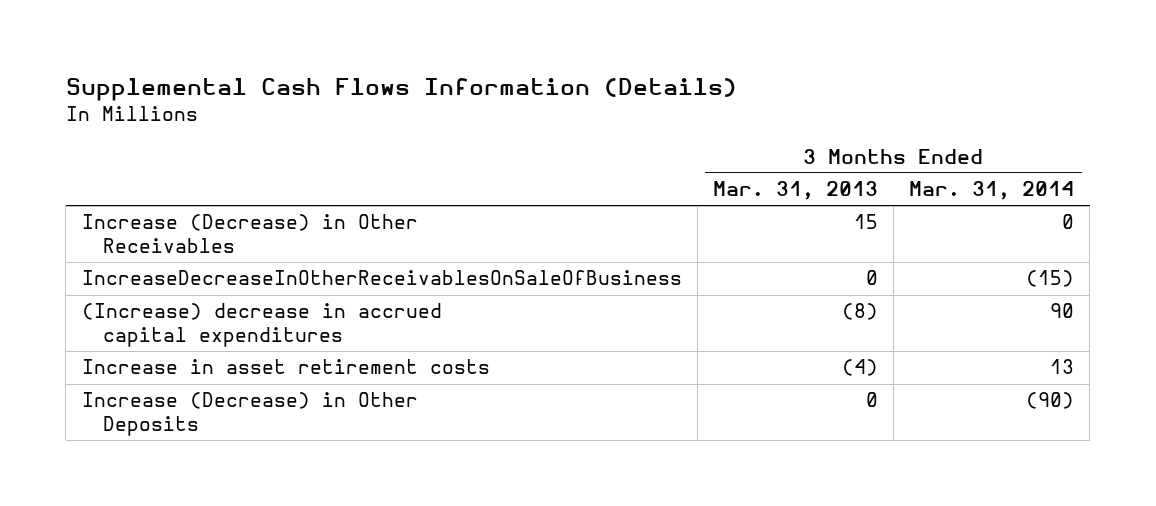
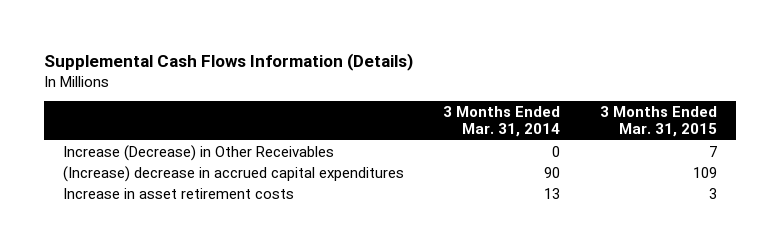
[712,181,878,201] Mar. 31, 2013 -> none
none -> [599,106,717,138] 3 Months Ended Mar. 31, 2015
[81,270,682,286] IncreaseDecreaseInOtherReceivablesOnSaleOfBusiness -> none
[81,392,418,437] Increase (Decrease) in Other Deposits -> none

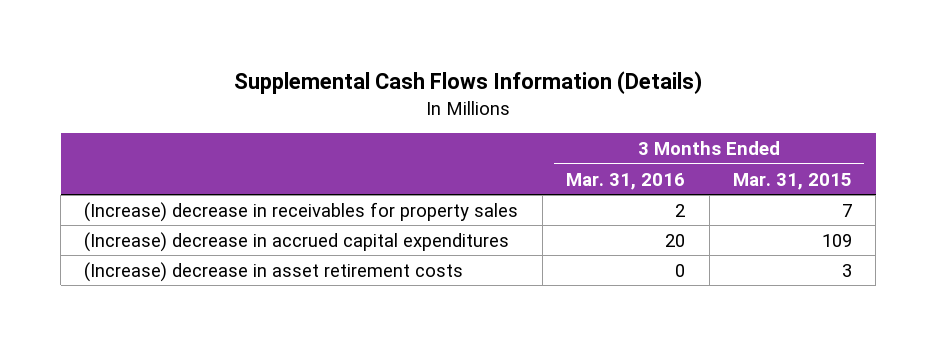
[443,106,561,138] 3 Months Ended Mar. 31, 2014 -> none
none -> [566,172,686,190] Mar. 31, 2016
[63,144,335,161] Increase (Decrease) in Other Receivables -> [84,201,519,222] (Increase) decrease in receivables for property sales
[63,187,295,199] Increase in asset retirement costs -> [84,261,464,282] (Increase) decrease in asset retirement costs

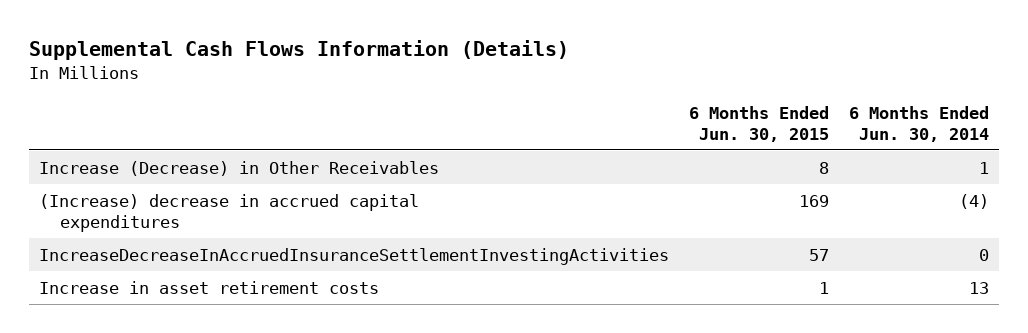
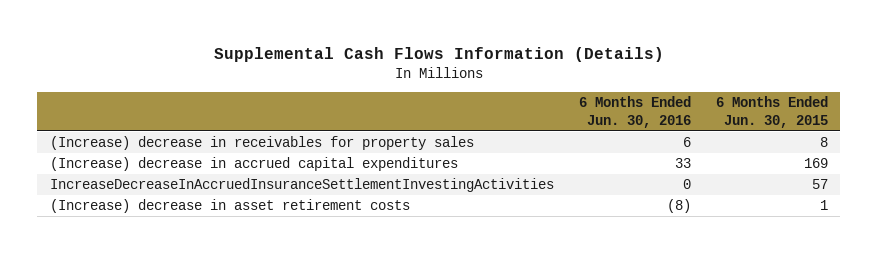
[849,105,990,142] 6 Months Ended Jun. 30, 2014 -> none
none -> [578,96,691,128] 6 Months Ended Jun. 30, 2016
[39,160,440,176] Increase (Decrease) in Other Receivables -> [49,136,474,151] (Increase) decrease in receivables for property sales
[39,280,380,294] Increase in asset retirement costs -> [49,199,410,214] (Increase) decrease in asset retirement costs

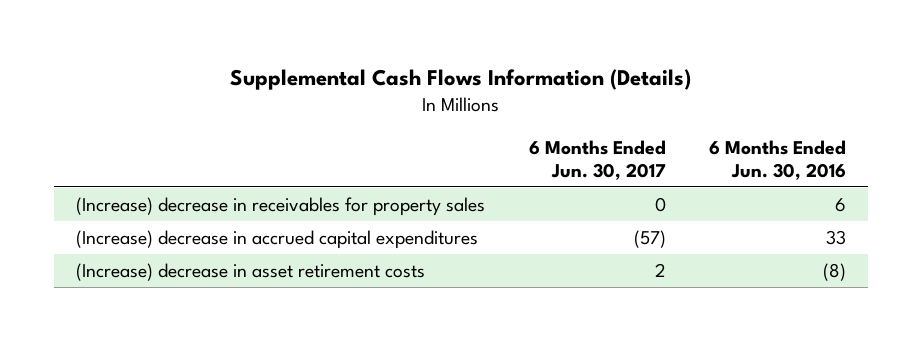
[715,96,828,128] 6 Months Ended Jun. 30, 2015 -> none
none -> [528,139,666,180] 6 Months Ended Jun. 30, 2017
[49,178,554,193] IncreaseDecreaseInAccruedInsuranceSettlementInvestingActivities -> none

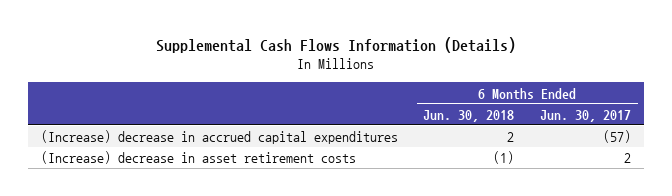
[709,139,847,180] 6 Months Ended Jun. 30, 2016 -> none
none -> [423,109,515,122] Jun. 30, 2018
[76,196,486,216] (Increase) decrease in receivables for property sales -> none

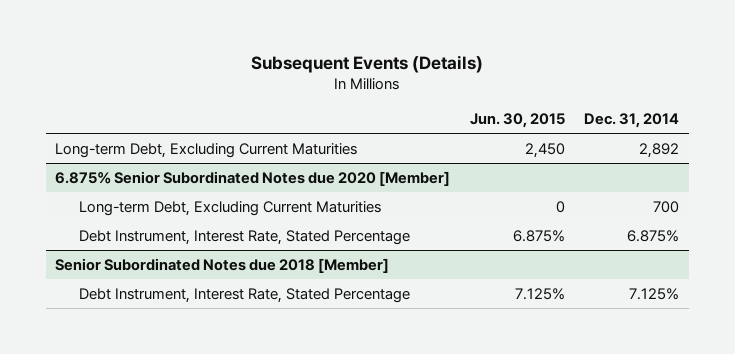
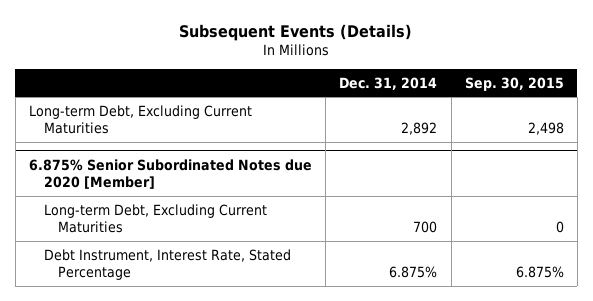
[469,113,565,129] Jun. 30, 2015 -> none
none -> [464,76,564,91] Sep. 30, 2015
[55,257,390,273] Senior Subordinated Notes due 2018 [Member] -> none
[79,287,411,303] Debt Instrument, Interest Rate, Stated Percentage -> none

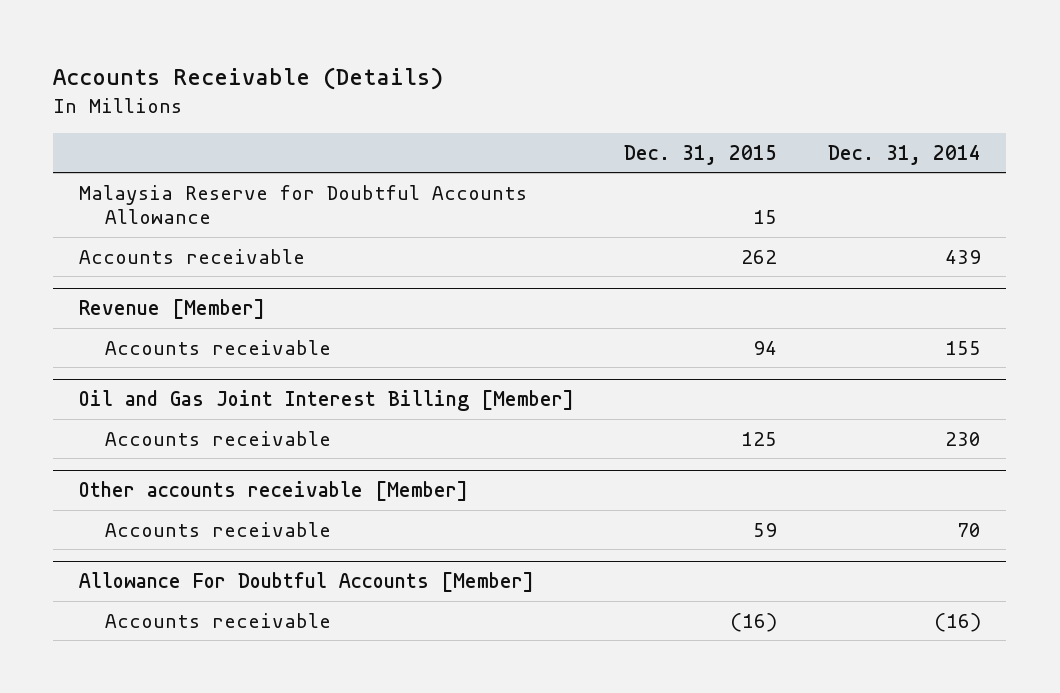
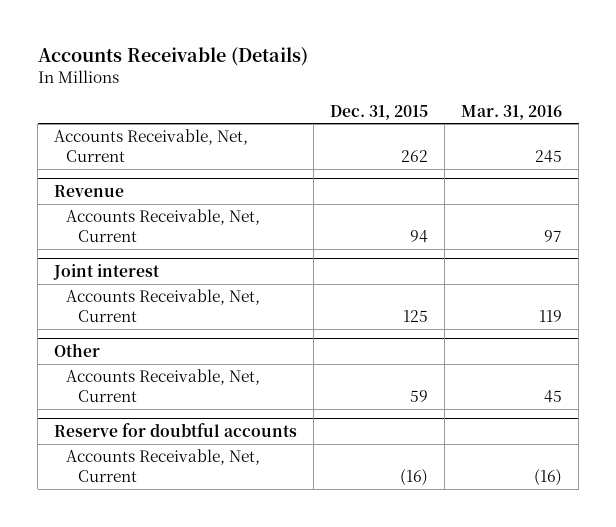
[828,144,982,165] Dec. 31, 2014 -> none
none -> [461,104,563,120] Mar. 31, 2016
[78,184,527,225] Malaysia Reserve for Doubtful Accounts Allowance -> none
[78,248,305,264] Accounts receivable -> [54,129,249,162] Accounts Receivable, Net, Current
[78,298,265,319] Revenue [Member] -> [54,185,125,198] Revenue
[105,339,332,355] Accounts receivable -> [66,209,261,242] Accounts Receivable, Net, Current
[78,389,574,411] Oil and Gas Joint Interest Billing [Member] -> [53,264,161,281] Joint interest
[105,430,332,446] Accounts receivable -> [66,289,261,322] Accounts Receivable, Net, Current
[78,480,468,501] Other accounts receivable [Member] -> [54,343,101,358] Other
[105,521,332,537] Accounts receivable -> [66,369,261,402] Accounts Receivable, Net, Current
[78,571,534,592] Allowance For Doubtful Accounts [Member] -> [54,423,298,438] Reserve for doubtful accounts
[105,612,332,628] Accounts receivable -> [66,449,261,482] Accounts Receivable, Net, Current

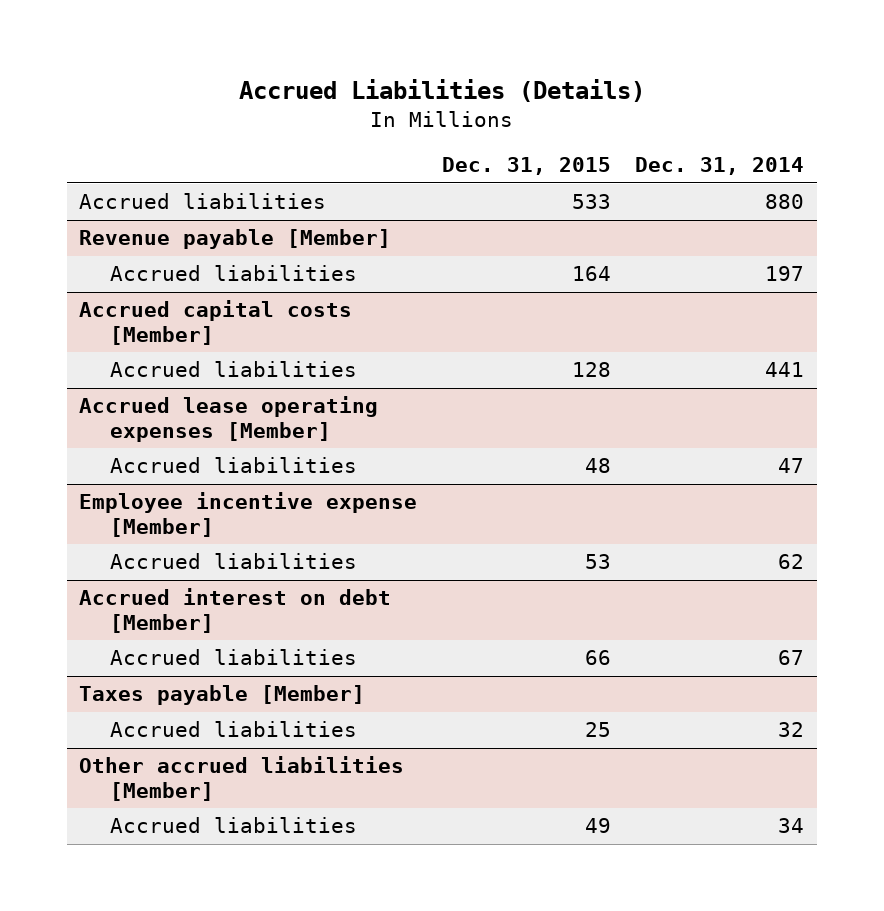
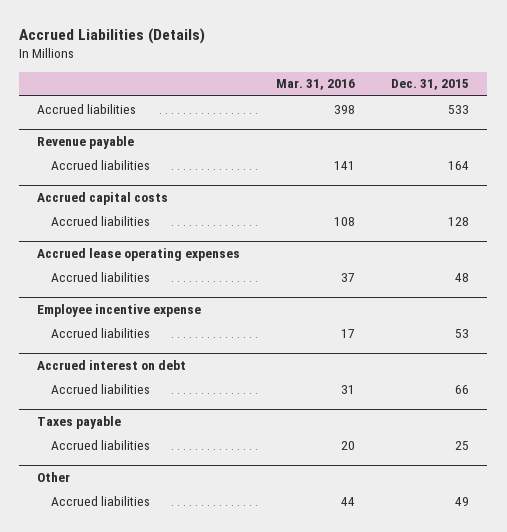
[635,157,805,176] Dec. 31, 2014 -> none
none -> [276,79,356,91] Mar. 31, 2016
[79,229,392,250] Revenue payable [Member] -> [37,135,135,149] Revenue payable
[79,300,353,345] Accrued capital costs [Member] -> [37,191,169,205] Accrued capital costs
[79,396,379,442] Accrued lease operating expenses [Member] -> [37,247,241,261] Accrued lease operating expenses
[79,492,418,537] Employee incentive expense [Member] -> [37,303,202,317] Employee incentive expense
[79,588,392,633] Accrued interest on debt [Member] -> [37,359,187,370] Accrued interest on debt
[79,685,366,706] Taxes payable [Member] -> [37,415,122,429] Taxes payable
[79,756,405,801] Other accrued liabilities [Member] -> [37,471,71,482] Other

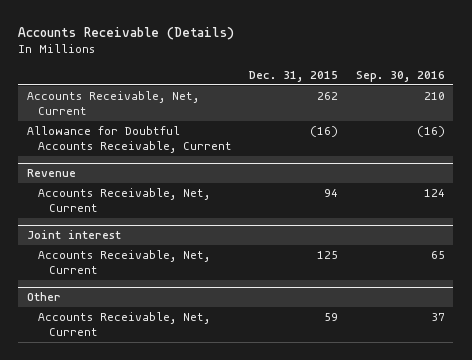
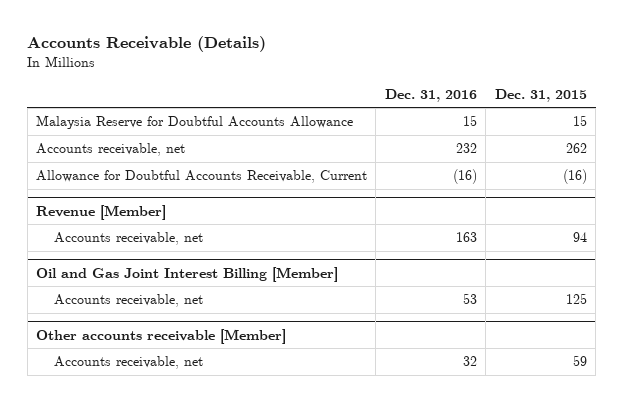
[355,70,445,82] Sep. 30, 2016 -> none
none -> [384,88,477,102] Dec. 31, 2016
none -> [36,115,354,130] Malaysia Reserve for Doubtful Accounts Allowance
[27,91,200,115] Accounts Receivable, Net, Current -> [36,143,186,157] Accounts receivable, net
[27,169,77,178] Revenue -> [36,204,167,220] Revenue [Member]
[37,188,210,212] Accounts Receivable, Net, Current -> [54,232,204,246] Accounts receivable, net
[27,230,122,240] Joint interest -> [36,266,339,282] Oil and Gas Joint Interest Billing [Member]
[37,250,210,274] Accounts Receivable, Net, Current -> [54,294,204,308] Accounts receivable, net
[27,292,62,302] Other -> [36,328,287,344] Other accounts receivable [Member]
[37,312,210,336] Accounts Receivable, Net, Current -> [54,356,204,370] Accounts receivable, net

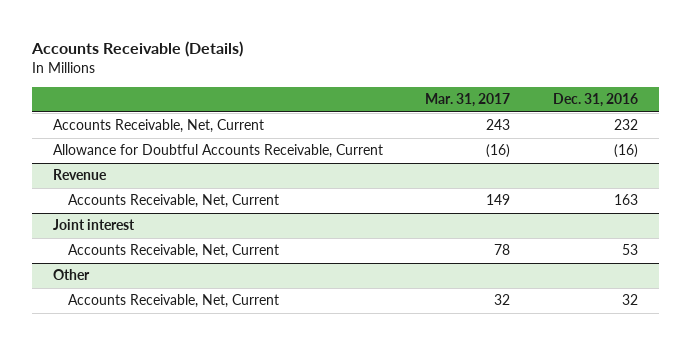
[494,88,587,102] Dec. 31, 2015 -> none
none -> [425,93,511,108] Mar. 31, 2017
[36,115,354,130] Malaysia Reserve for Doubtful Accounts Allowance -> none
[36,143,186,157] Accounts receivable, net -> [53,119,265,134] Accounts Receivable, Net, Current
[36,204,167,220] Revenue [Member] -> [53,169,108,181] Revenue
[54,232,204,246] Accounts receivable, net -> [68,194,280,209] Accounts Receivable, Net, Current
[36,266,339,282] Oil and Gas Joint Interest Billing [Member] -> [53,219,136,231] Joint interest
[54,294,204,308] Accounts receivable, net -> [68,244,280,259] Accounts Receivable, Net, Current
[36,328,287,344] Other accounts receivable [Member] -> [53,269,91,281] Other
[54,356,204,370] Accounts receivable, net -> [68,294,280,309] Accounts Receivable, Net, Current

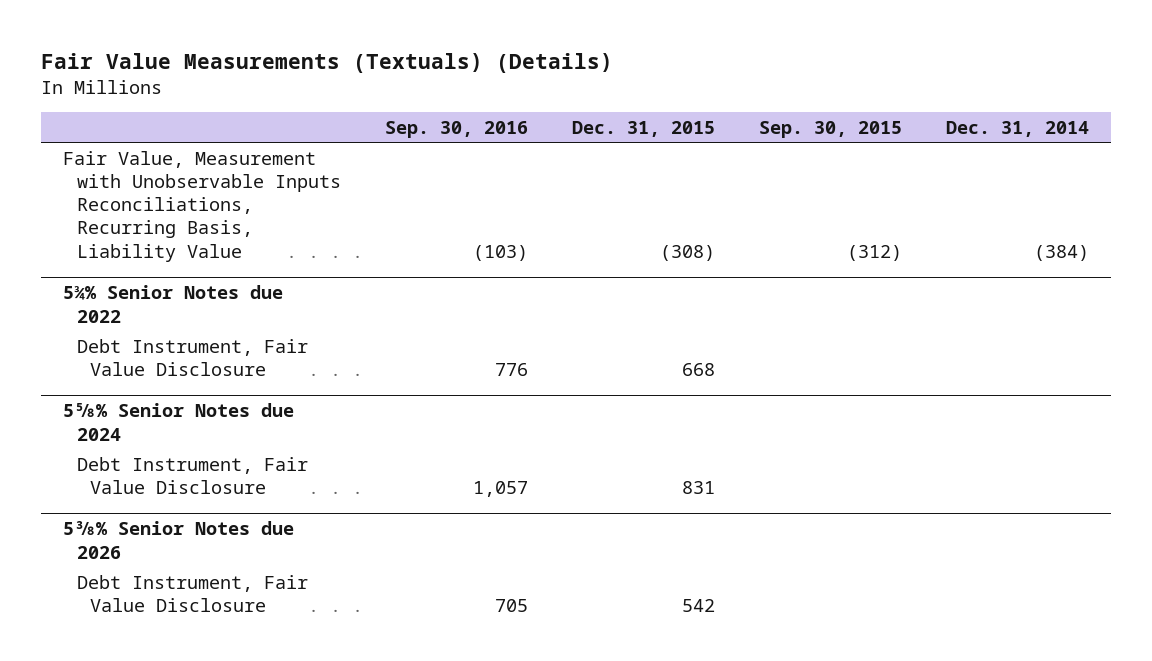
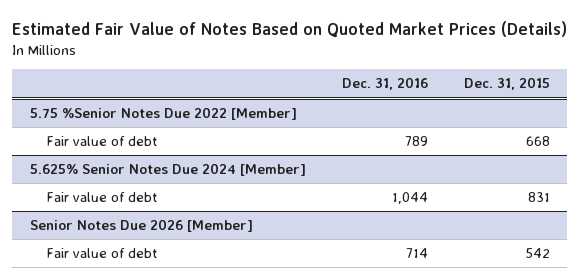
[40,53,613,74] Fair Value Measurements (Textuals) (Details) -> [12,20,568,38] Estimated Fair Value of Notes Based on Quoted Market Prices (Details)
[384,120,528,138] Sep. 30, 2016 -> none
[758,120,902,138] Sep. 30, 2015 -> none
[945,120,1089,137] Dec. 31, 2014 -> none
none -> [341,77,428,91] Dec. 31, 2016
[62,150,341,262] Fair Value, Measurement with Unobservable Inputs Reconciliations, Recurring Basis, Liability Value -> none
[62,285,283,323] 5¾% Senior Notes due 2022 -> [30,107,298,121] 5.75 %Senior Notes Due 2022 [Member]
[76,338,308,376] Debt Instrument, Fair Value Disclosure -> [45,136,157,147] Fair value of debt
[62,403,294,441] 5⅝% Senior Notes due 2024 -> [30,163,307,177] 5.625% Senior Notes Due 2024 [Member]
[76,456,308,494] Debt Instrument, Fair Value Disclosure -> [45,192,157,203] Fair value of debt
[62,521,294,559] 5⅜% Senior Notes due 2026 -> [30,219,254,233] Senior Notes Due 2026 [Member]
[76,574,308,612] Debt Instrument, Fair Value Disclosure -> [45,248,157,259] Fair value of debt

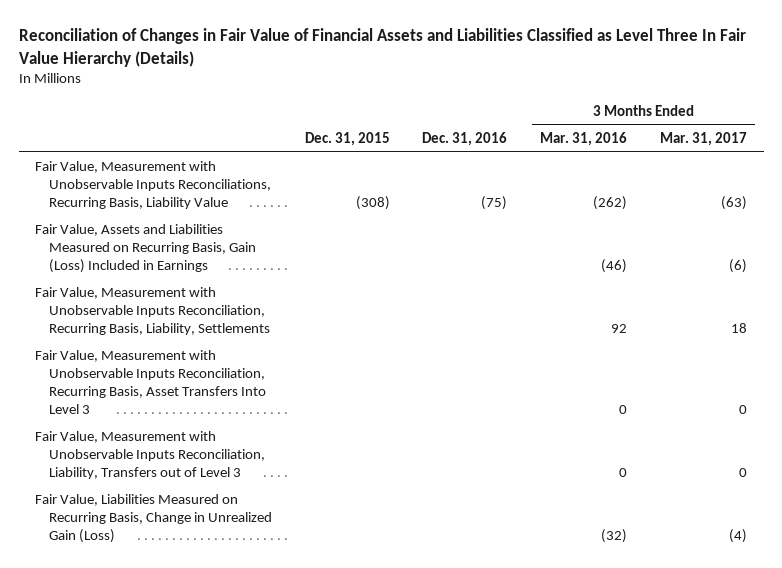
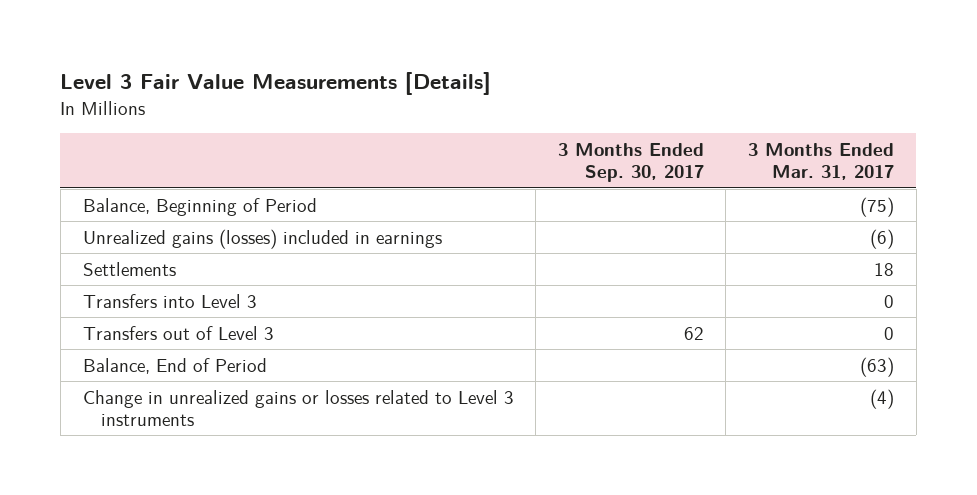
[18,28,746,67] Reconciliation of Changes in Fair Value of Financial Assets and Liabilities Classified as Level Three In Fair Value Hierarchy (Details) -> [60,72,492,96] Level 3 Fair Value Measurements [Details]
[304,131,390,146] Dec. 31, 2015 -> none
[422,131,508,146] Dec. 31, 2016 -> none
[540,131,628,146] Mar. 31, 2016 -> none
none -> [557,142,704,182] 3 Months Ended Sep. 30, 2017
[35,161,271,210] Fair Value, Measurement with Unobservable Inputs Reconciliations, Recurring Basis, Liability Value -> none
none -> [82,197,317,216] Balance, Beginning of Period
[35,224,256,274] Fair Value, Assets and Liabilities Measured on Recurring Basis, Gain (Loss) Included in Earnings -> [82,228,442,249] Unrealized gains (losses) included in earnings
[35,287,270,336] Fair Value, Measurement with Unobservable Inputs Reconciliation, Recurring Basis, Liability, Settlements -> [82,261,176,276] Settlements
[35,350,266,415] Fair Value, Measurement with Unobservable Inputs Reconciliation, Recurring Basis, Asset Transfers Into Level 3 -> [82,293,257,308] Transfers into Level 3
[35,431,265,480] Fair Value, Measurement with Unobservable Inputs Reconciliation, Liability, Transfers out of Level 3 -> [82,325,274,340] Transfers out of Level 3
none -> [82,357,267,374] Balance, End of Period
[35,494,272,544] Fair Value, Liabilities Measured on Recurring Basis, Change in Unrealized Gain (Loss) -> [82,389,514,426] Change in unrealized gains or losses related to Level 3 instruments

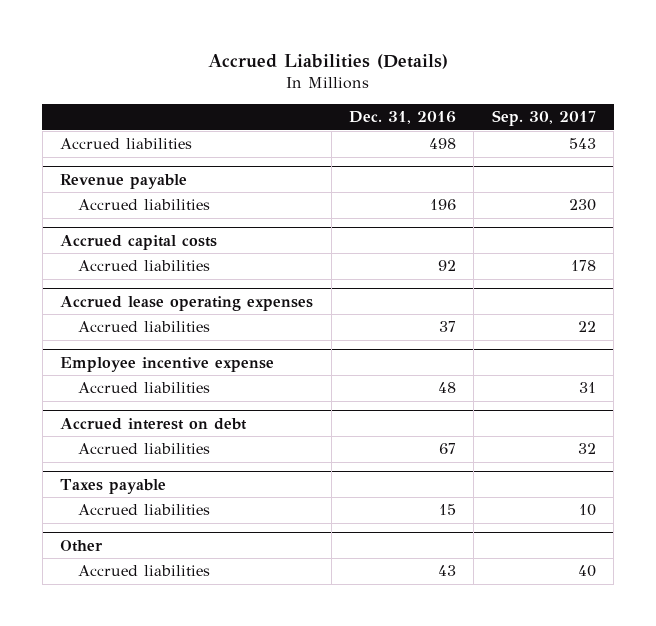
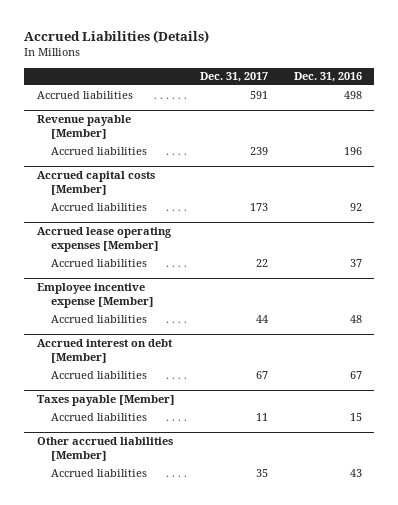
[491,110,596,127] Sep. 30, 2017 -> none
none -> [200,72,269,83] Dec. 31, 2017
[60,173,188,189] Revenue payable -> [36,114,131,140] Revenue payable [Member]
[60,234,218,250] Accrued capital costs -> [36,170,155,196] Accrued capital costs [Member]
[60,295,314,311] Accrued lease operating expenses -> [36,226,172,253] Accrued lease operating expenses [Member]
[60,356,275,372] Employee incentive expense -> [36,282,155,309] Employee incentive expense [Member]
[60,417,248,430] Accrued interest on debt -> [36,338,173,364] Accrued interest on debt [Member]
[60,478,167,494] Taxes payable -> [36,394,175,406] Taxes payable [Member]
[60,539,104,552] Other -> [36,436,173,462] Other accrued liabilities [Member]

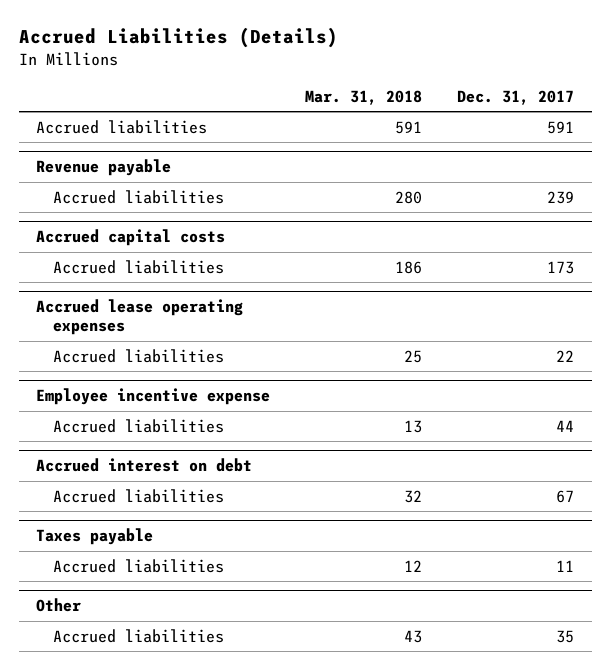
[293,72,362,83] Dec. 31, 2016 -> none
none -> [305,89,423,105] Mar. 31, 2018
[36,114,131,140] Revenue payable [Member] -> [36,159,172,177] Revenue payable
[36,170,155,196] Accrued capital costs [Member] -> [36,229,226,247] Accrued capital costs
[36,226,172,253] Accrued lease operating expenses [Member] -> [36,299,244,336] Accrued lease operating expenses
[36,282,155,309] Employee incentive expense [Member] -> [36,388,271,406] Employee incentive expense
[36,338,173,364] Accrued interest on debt [Member] -> [36,458,253,473] Accrued interest on debt
[36,394,175,406] Taxes payable [Member] -> [36,528,154,546] Taxes payable
[36,436,173,462] Other accrued liabilities [Member] -> [36,598,82,613] Other

